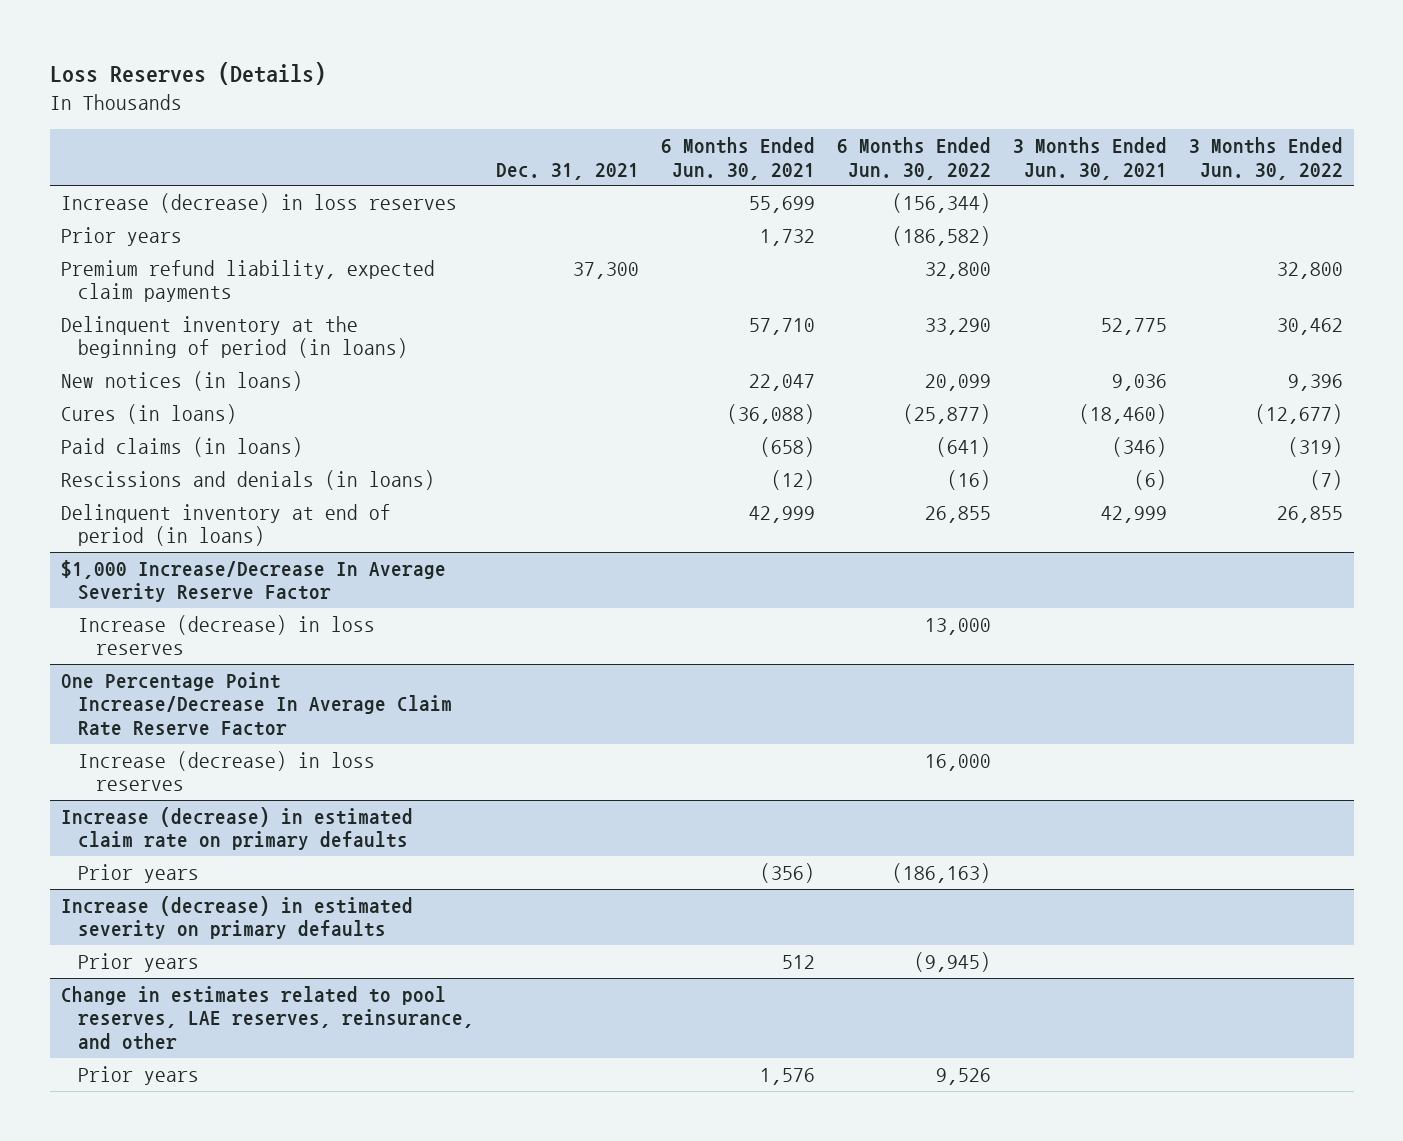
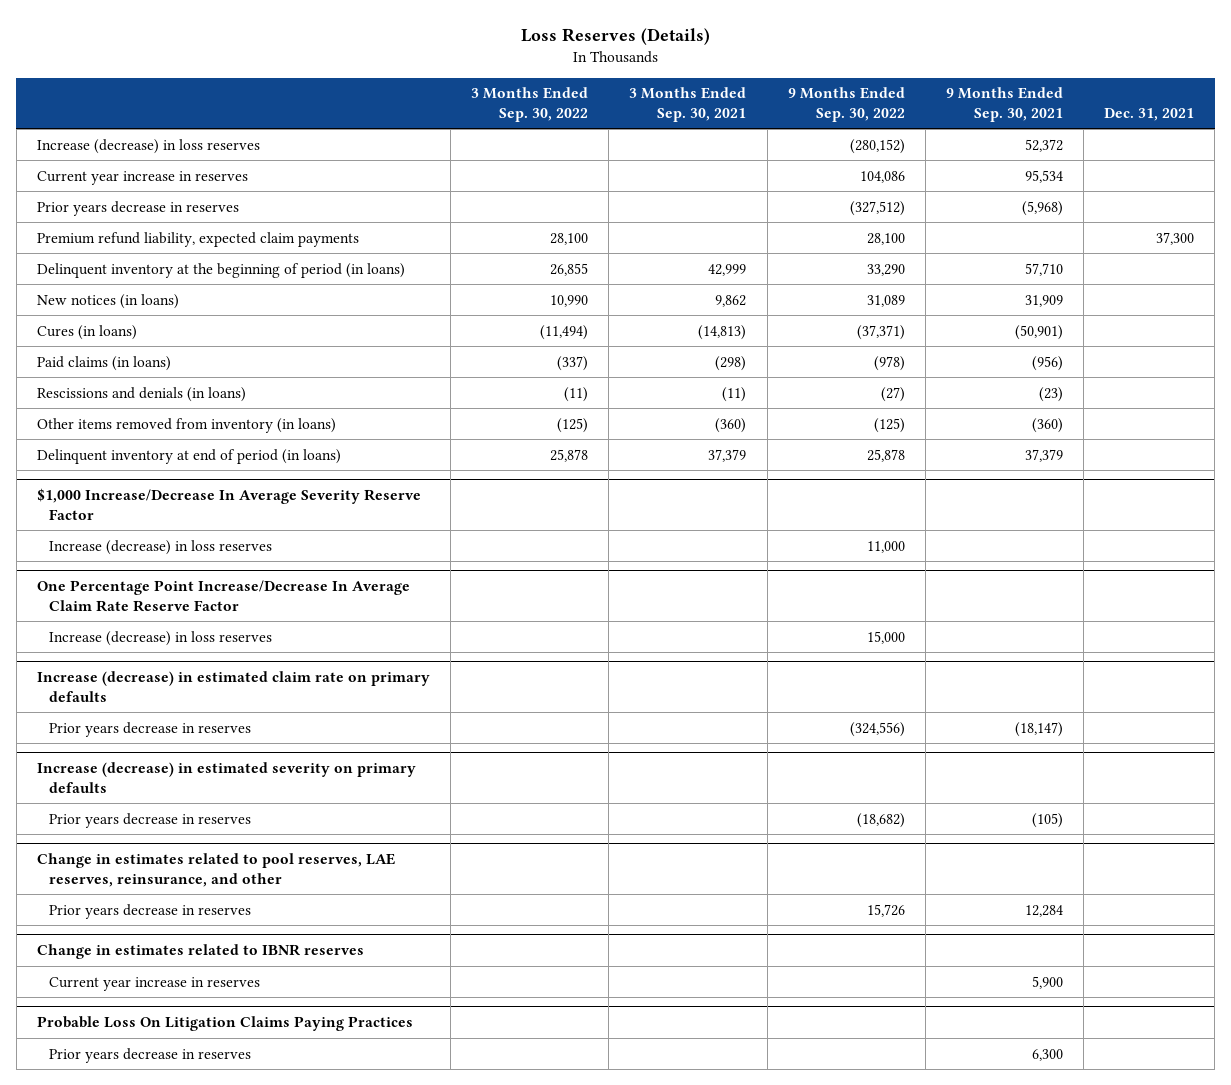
[661,137,816,180] 6 Months Ended Jun. 30, 2021 -> none
[836,137,991,180] 6 Months Ended Jun. 30, 2022 -> none
[1012,137,1167,180] 3 Months Ended Jun. 30, 2021 -> none
[1188,137,1343,180] 3 Months Ended Jun. 30, 2022 -> none
none -> [471,87,589,122] 3 Months Ended Sep. 30, 2022
none -> [629,87,747,122] 3 Months Ended Sep. 30, 2021
none -> [787,87,905,122] 9 Months Ended Sep. 30, 2022
none -> [945,87,1063,122] 9 Months Ended Sep. 30, 2021
none -> [37,170,249,185] Current year increase in reserves
[60,226,182,246] Prior years -> [37,200,240,216] Prior years decrease in reserves
none -> [37,417,337,433] Other items removed from inventory (in loans)
[78,863,200,883] Prior years -> [49,721,252,737] Prior years decrease in reserves
[78,952,200,972] Prior years -> [49,812,252,828] Prior years decrease in reserves
[78,1065,200,1085] Prior years -> [49,903,252,919] Prior years decrease in reserves
none -> [37,944,365,960] Change in estimates related to IBNR reserves
none -> [49,976,261,991] Current year increase in reserves
none -> [37,1016,414,1032] Probable Loss On Litigation Claims Paying Practices
none -> [49,1047,252,1063] Prior years decrease in reserves

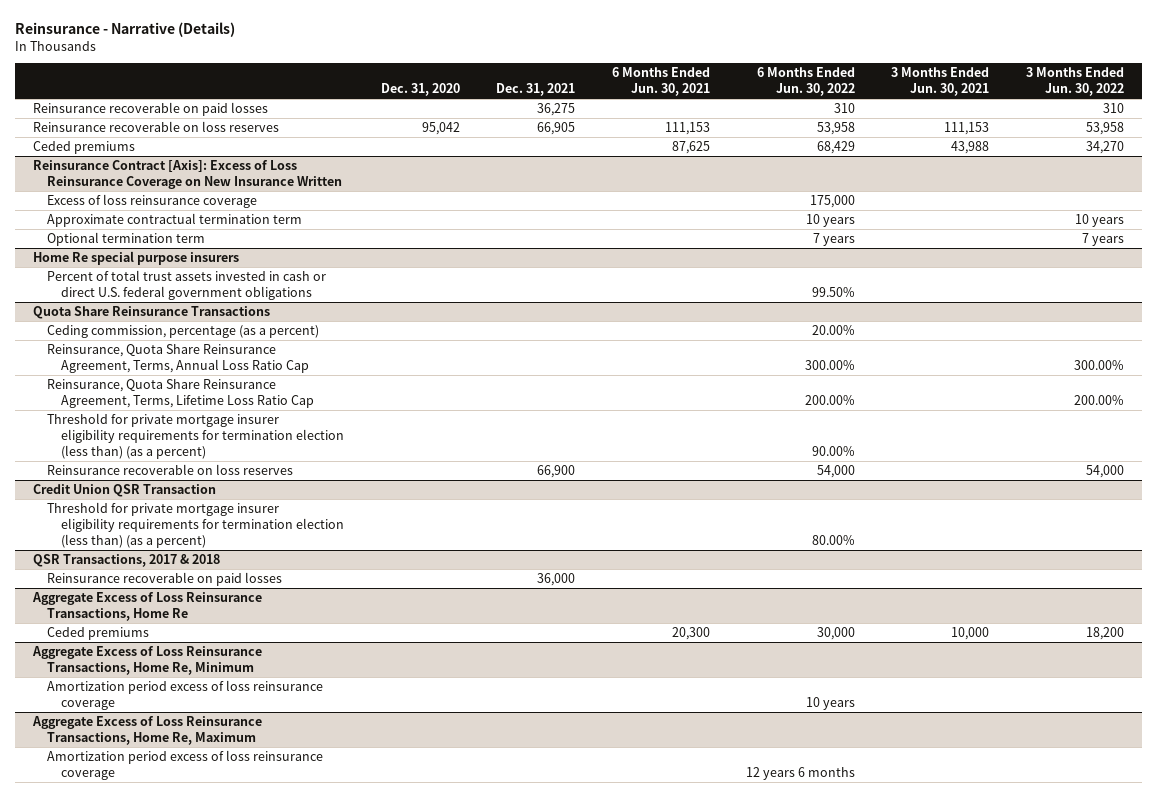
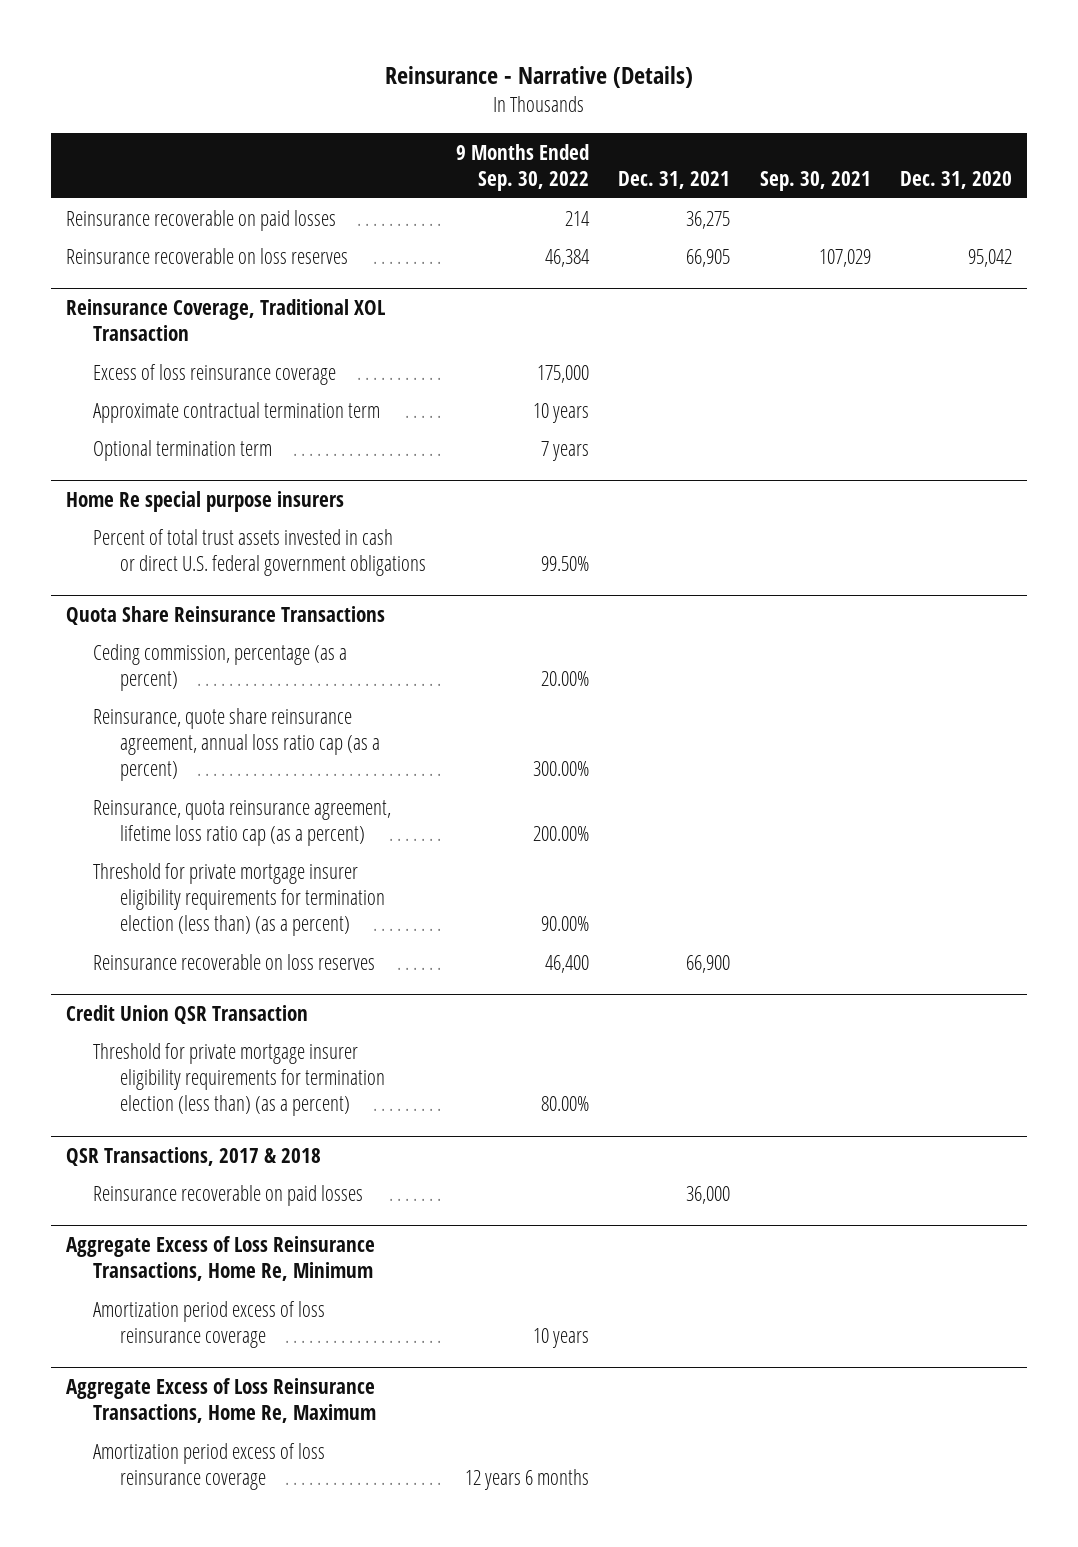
[611,67,710,97] 6 Months Ended Jun. 30, 2021 -> none
[757,67,856,97] 6 Months Ended Jun. 30, 2022 -> none
[891,67,990,97] 3 Months Ended Jun. 30, 2021 -> none
[1025,67,1124,97] 3 Months Ended Jun. 30, 2022 -> none
none -> [455,143,589,191] 9 Months Ended Sep. 30, 2022
none -> [759,170,871,191] Sep. 30, 2021
[32,141,135,155] Ceded premiums -> none
[32,160,343,190] Reinsurance Contract [Axis]: Excess of Loss Reinsurance Coverage on New Insurance Written -> none
[47,194,258,209] Excess of loss reinsurance coverage -> none
[47,213,303,228] Approximate contractual termination term -> none
[47,232,206,247] Optional termination term -> none
none -> [66,298,386,341] Reinsurance Coverage, Traditional XOL Transaction
none -> [93,363,337,385] Excess of loss reinsurance coverage
none -> [93,401,381,423] Approximate contractual termination term
none -> [93,439,273,461] Optional termination term
[47,344,310,374] Reinsurance, Quota Share Reinsurance Agreement, Terms, Annual Loss Ratio Cap -> [93,707,381,782] Reinsurance, quote share reinsurance agreement, annual loss ratio cap (as a percent)
[47,379,315,409] Reinsurance, Quota Share Reinsurance Agreement, Terms, Lifetime Loss Ratio Cap -> [93,799,392,846] Reinsurance, quota reinsurance agreement, lifetime loss ratio cap (as a percent)
[31,592,262,622] Aggregate Excess of Loss Reinsurance Transactions, Home Re -> none
[47,627,150,641] Ceded premiums -> none

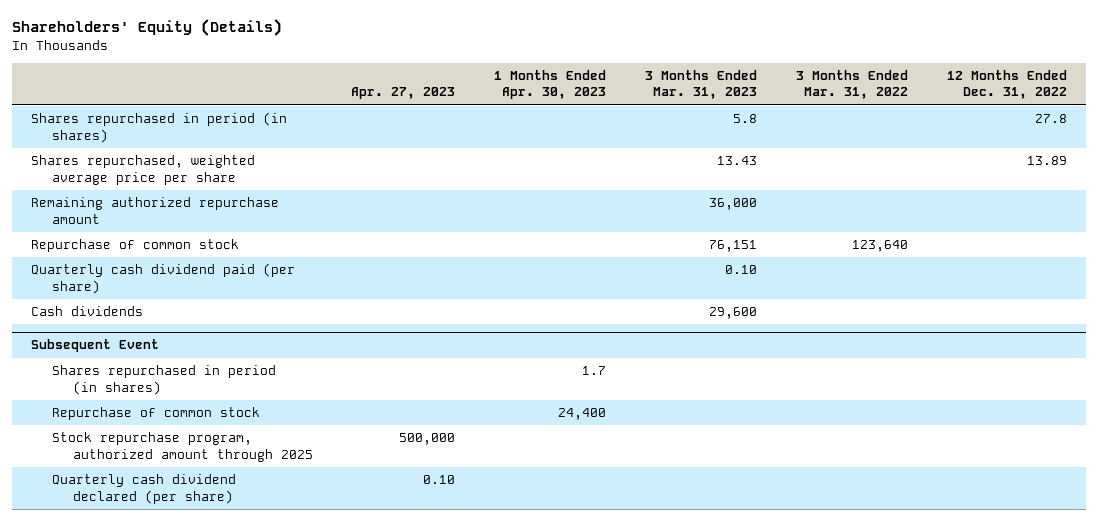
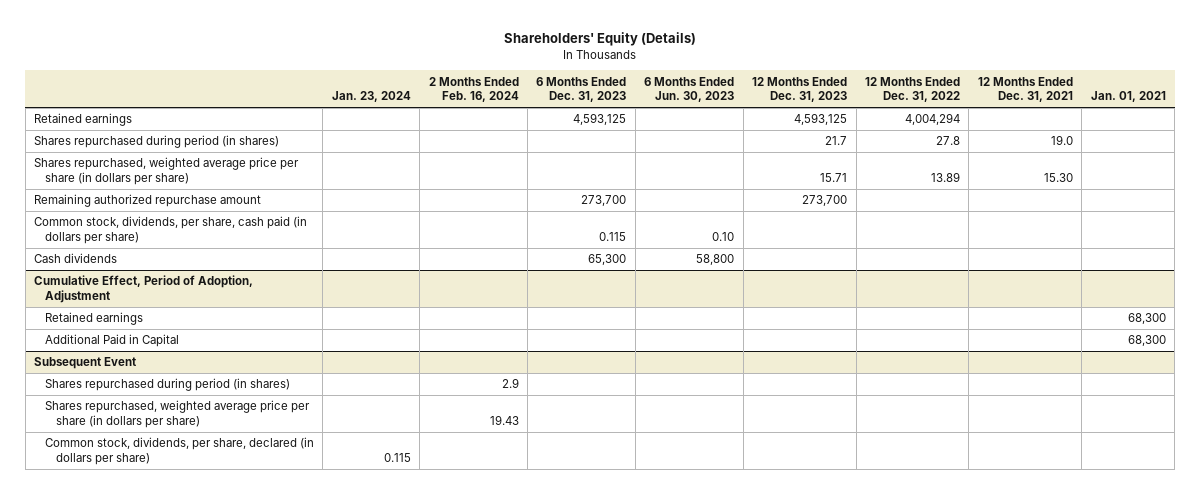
[351,87,456,100] Apr. 27, 2023 -> none
[494,70,607,100] 1 Months Ended Apr. 30, 2023 -> none
[645,70,758,100] 3 Months Ended Mar. 31, 2023 -> none
[796,70,909,100] 3 Months Ended Mar. 31, 2022 -> none
none -> [331,91,411,103] Jan. 23, 2024
none -> [428,76,519,103] 2 Months Ended Feb. 16, 2024
none -> [536,76,627,103] 6 Months Ended Dec. 31, 2023
none -> [644,76,735,103] 6 Months Ended Jun. 30, 2023
none -> [752,76,848,103] 12 Months Ended Dec. 31, 2023
none -> [977,76,1073,103] 12 Months Ended Dec. 31, 2021
none -> [1090,91,1166,103] Jan. 01, 2021
none -> [34,113,133,127] Retained earnings
[31,112,288,143] Shares repurchased in period (in shares) -> [34,135,280,149] Shares repurchased during period (in shares)
[31,155,256,185] Shares repurchased, weighted average price per share -> [34,157,300,185] Shares repurchased, weighted average price per share (in dollars per share)
[31,239,240,253] Repurchase of common stock -> none
[31,263,296,294] Quarterly cash dividend paid (per share) -> [34,216,308,244] Common stock, dividends, per share, cash paid (in dollars per share)
none -> [34,275,254,303] Cumulative Effect, Period of Adoption, Adjustment
none -> [44,312,143,326] Retained earnings
none -> [44,334,179,348] Additional Paid in Capital
[51,407,260,421] Repurchase of common stock -> none
[51,432,313,462] Stock repurchase program, authorized amount through 2025 -> none
[51,365,276,395] Shares repurchased in period (in shares) -> [44,378,290,392] Shares repurchased during period (in shares)
none -> [44,400,310,428] Shares repurchased, weighted average price per share (in dollars per share)
[51,474,236,504] Quarterly cash dividend declared (per share) -> [44,437,314,465] Common stock, dividends, per share, declared (in dollars per share)

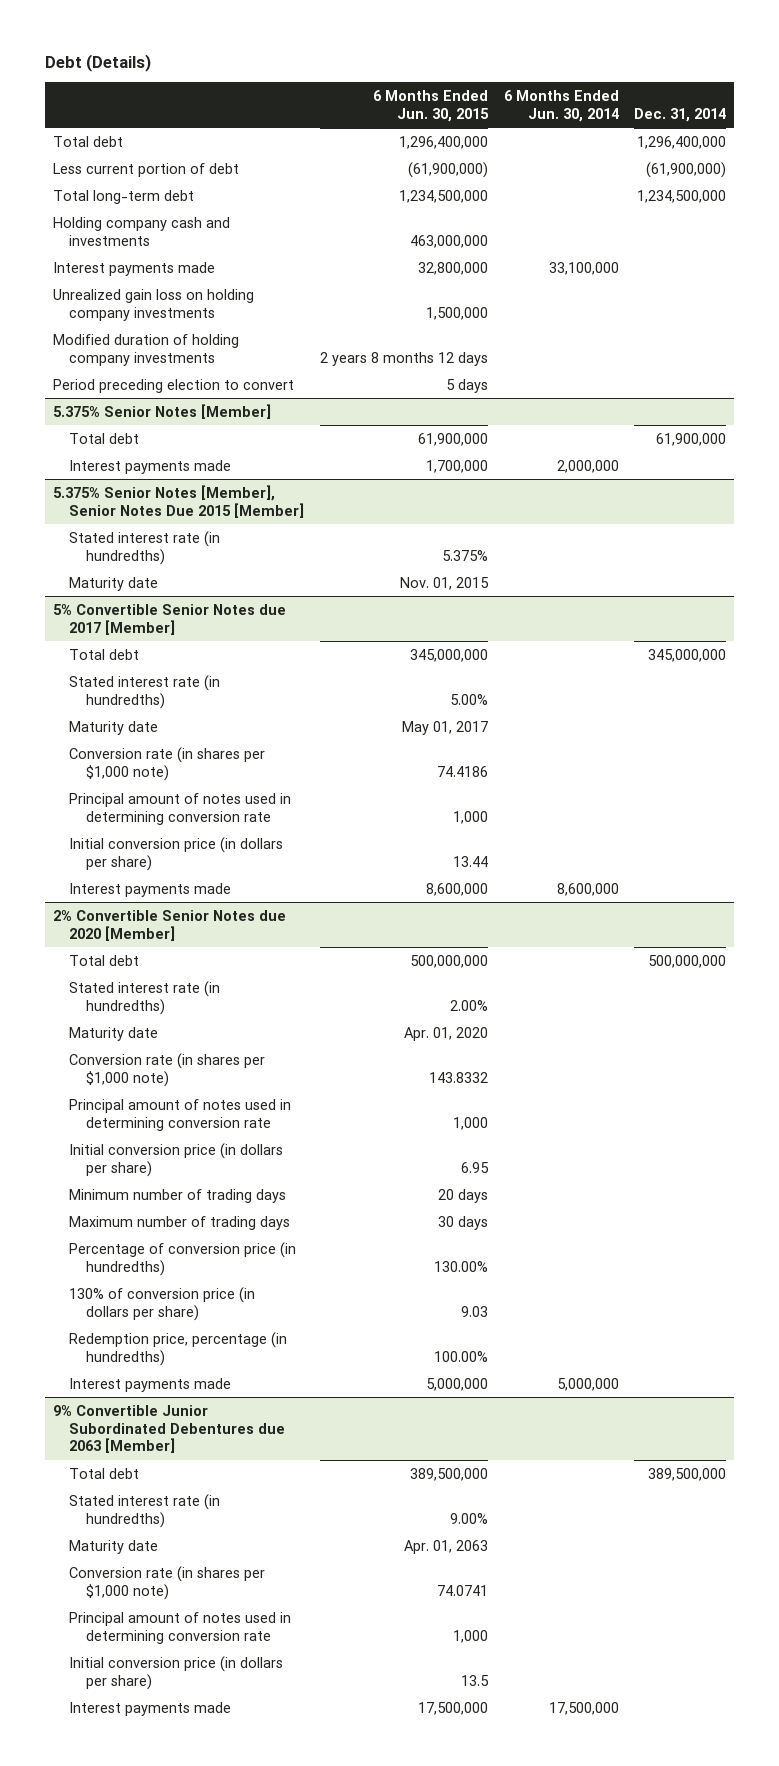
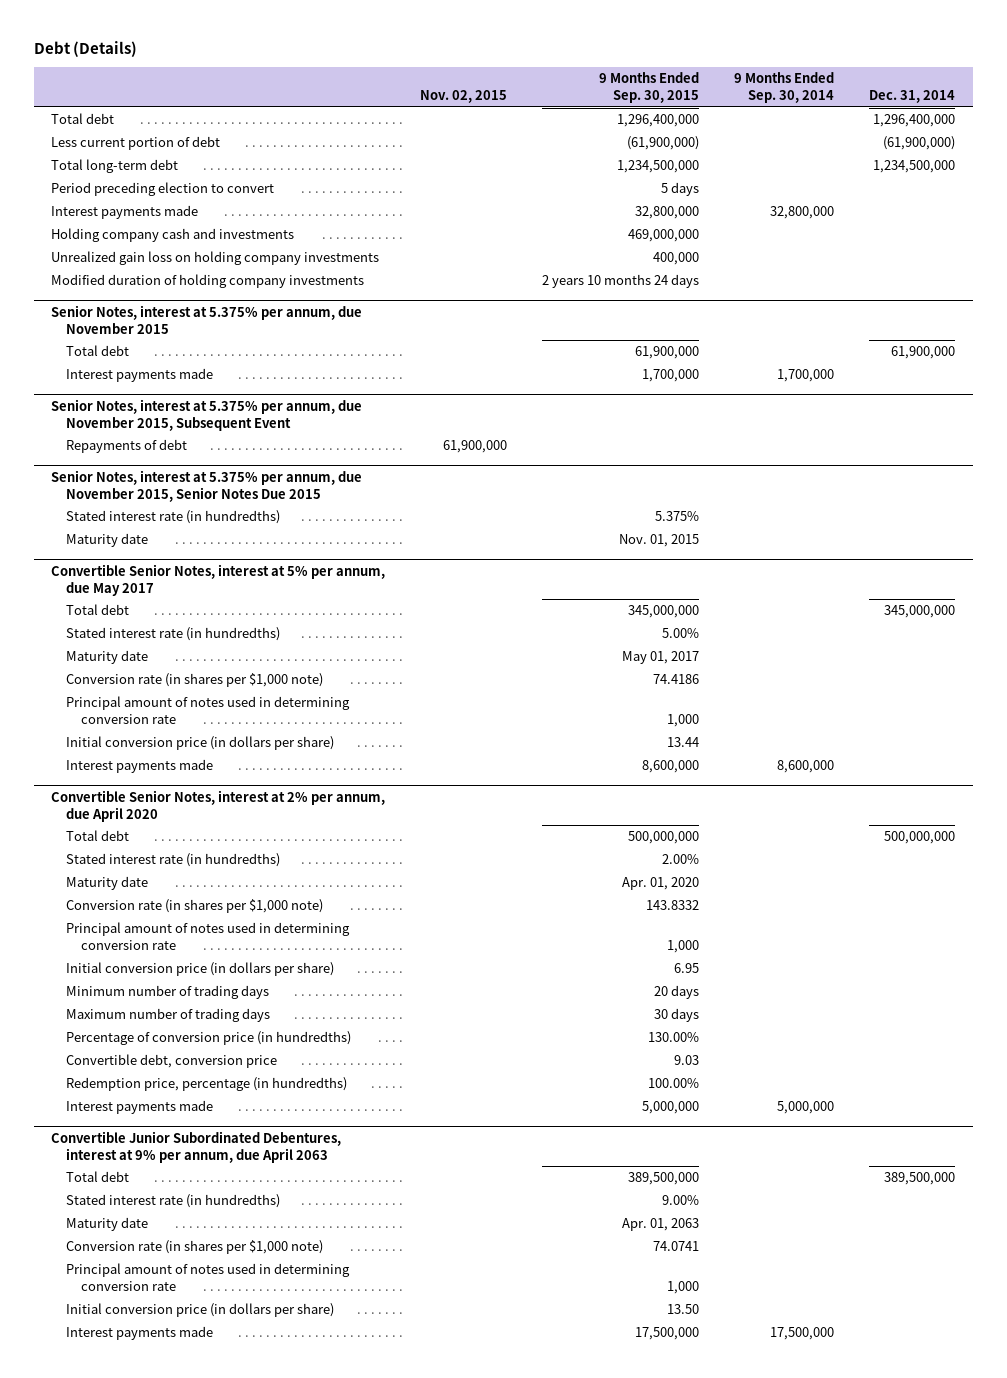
[373,90,490,122] 6 Months Ended Jun. 30, 2015 -> none
[503,90,619,122] 6 Months Ended Jun. 30, 2014 -> none
none -> [420,90,508,104] Nov. 02, 2015
none -> [599,72,700,104] 9 Months Ended Sep. 30, 2015
none -> [734,72,835,104] 9 Months Ended Sep. 30, 2014
[53,378,295,393] Period preceding election to convert -> [51,182,275,197] Period preceding election to convert
[53,216,231,246] Holding company cash and investments -> [51,228,295,243] Holding company cash and investments
[53,403,272,419] 5.375% Senior Notes [Member] -> [51,304,363,334] Senior Notes, interest at 5.375% per annum, due November 2015
none -> [51,398,363,431] Senior Notes, interest at 5.375% per annum, due November 2015, Subsequent Event
none -> [66,439,188,454] Repayments of debt
[53,484,305,518] 5.375% Senior Notes [Member], Senior Notes Due 2015 [Member] -> [51,469,363,502] Senior Notes, interest at 5.375% per annum, due November 2015, Senior Notes Due 2015
[53,603,287,635] 5% Convertible Senior Notes due 2017 [Member] -> [51,563,386,596] Convertible Senior Notes, interest at 5% per annum, due May 2017
[53,909,287,941] 2% Convertible Senior Notes due 2020 [Member] -> [51,789,386,822] Convertible Senior Notes, interest at 2% per annum, due April 2020
[69,1286,256,1321] 130% of conversion price (in dollars per share) -> [66,1054,278,1069] Convertible debt, conversion price
[53,1404,286,1454] 9% Convertible Junior Subordinated Debentures due 2063 [Member] -> [51,1130,342,1163] Convertible Junior Subordinated Debentures, interest at 9% per annum, due April 2063

